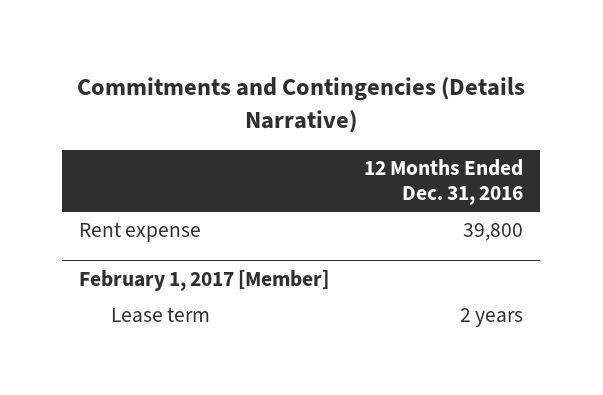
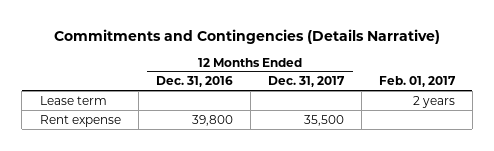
none -> [267,76,345,88] Dec. 31, 2017
none -> [378,76,456,88] Feb. 01, 2017
none -> [39,95,107,105] Lease term
[79,269,330,291] February 1, 2017 [Member] -> none
[110,307,210,324] Lease term -> none

